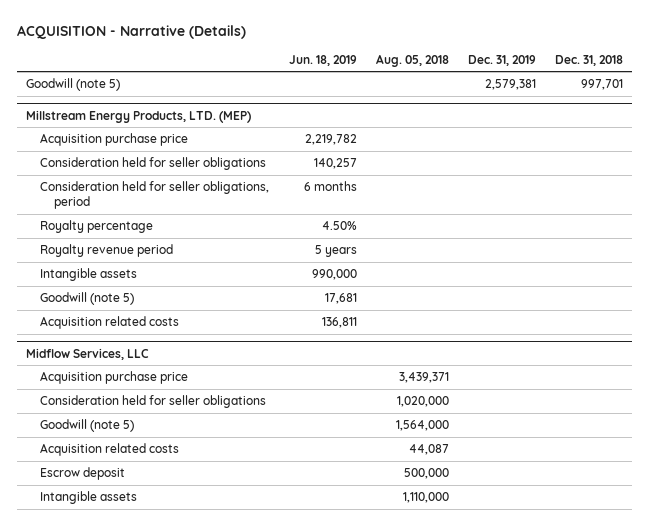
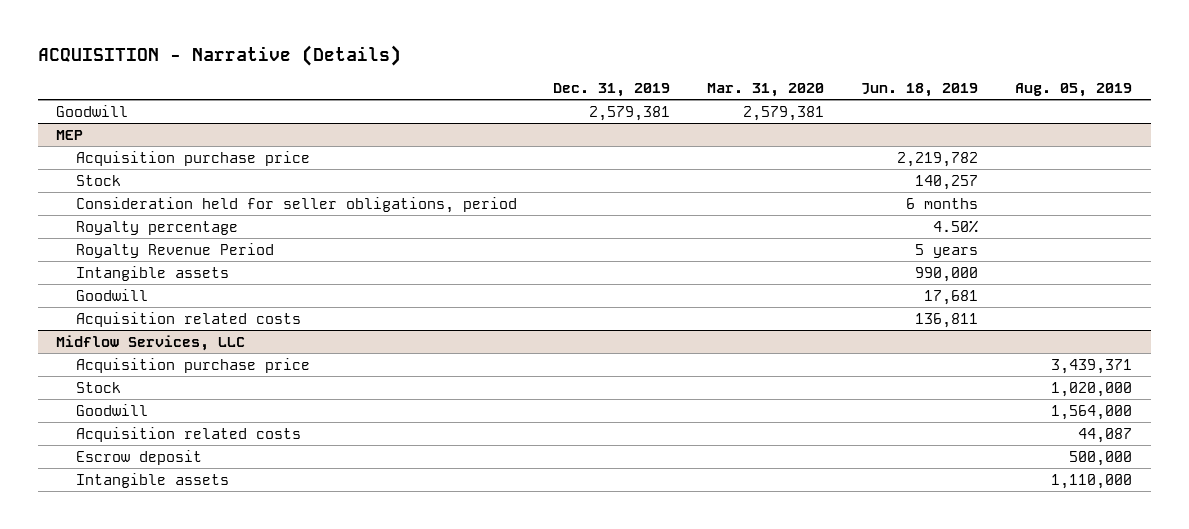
[375,53,449,67] Aug. 05, 2018 -> none
[554,54,623,66] Dec. 31, 2018 -> none
none -> [707,83,825,98] Mar. 31, 2020
none -> [1015,83,1133,98] Aug. 05, 2019
[26,78,121,92] Goodwill (note 5) -> [56,104,129,117] Goodwill
[26,109,252,123] Millstream Energy Products, LTD. (MEP) -> [56,129,84,140] MEP
[40,157,267,171] Consideration held for seller obligations -> [75,174,121,186] Stock
[40,244,174,258] Royalty revenue period -> [75,242,274,258] Royalty Revenue Period
[40,292,135,306] Goodwill (note 5) -> [75,288,148,301] Goodwill
[40,395,267,409] Consideration held for seller obligations -> [75,381,121,393] Stock
[40,419,135,433] Goodwill (note 5) -> [75,403,148,416] Goodwill

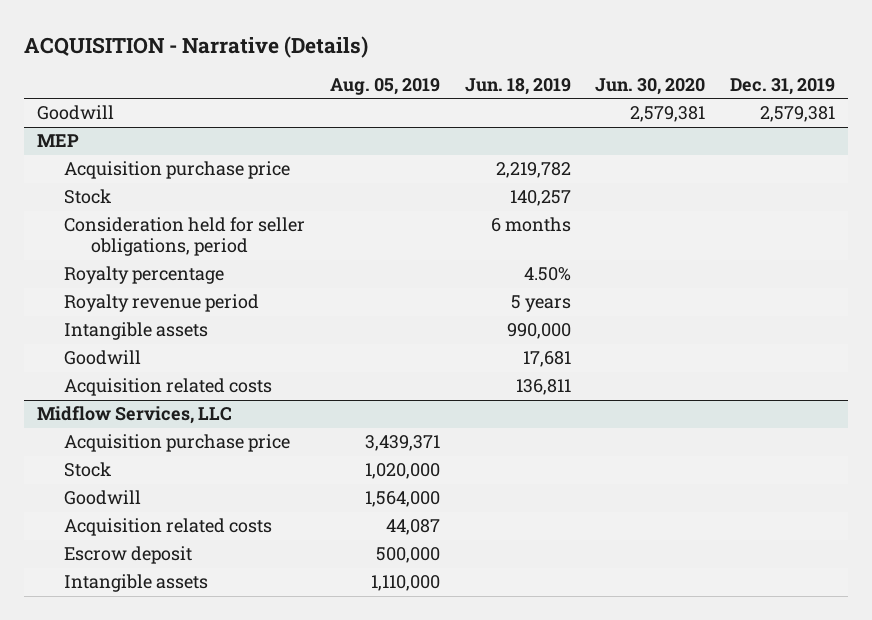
[707,83,825,98] Mar. 31, 2020 -> none
none -> [595,77,706,95] Jun. 30, 2020
[75,242,274,258] Royalty Revenue Period -> [63,294,259,313] Royalty revenue period

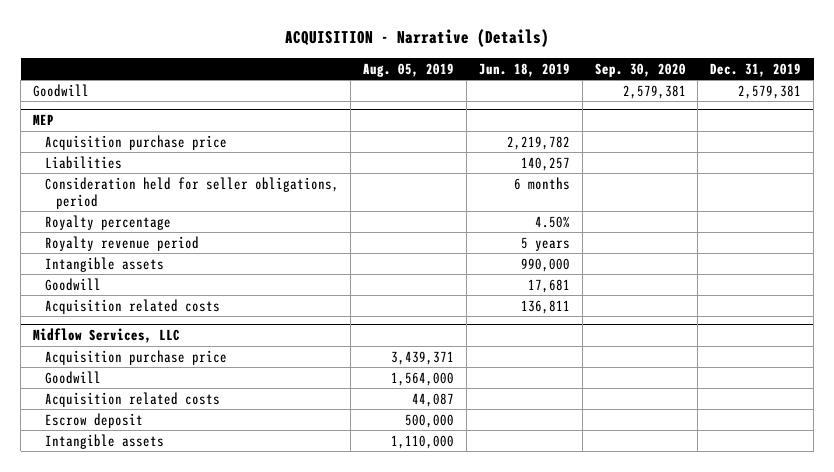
[595,77,706,95] Jun. 30, 2020 -> none
none -> [594,62,686,77] Sep. 30, 2020
[63,189,111,205] Stock -> [44,155,122,169] Liabilities
[63,462,111,478] Stock -> none

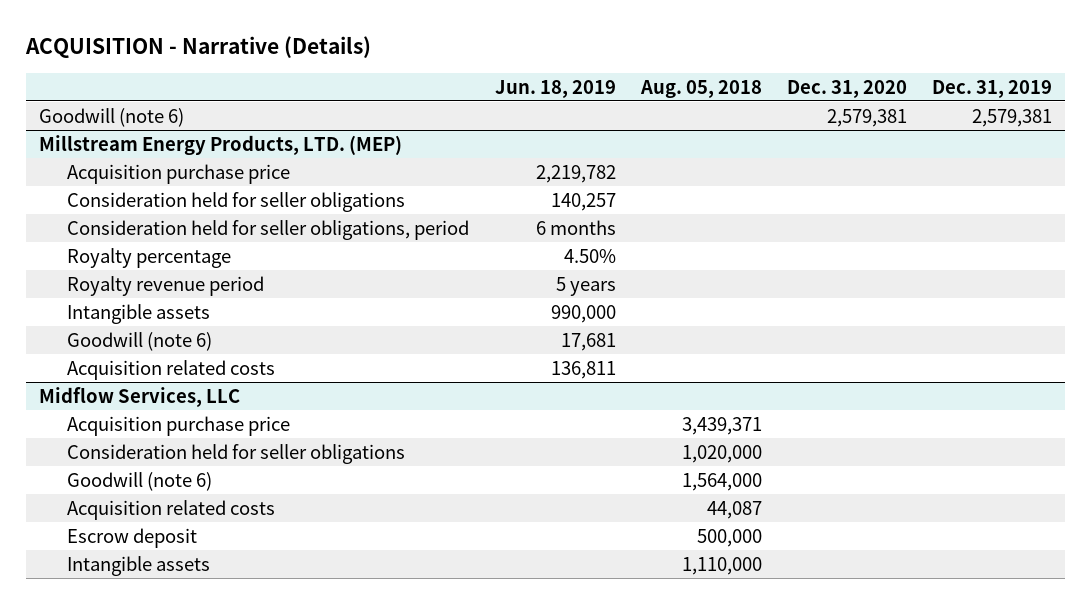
[363,62,455,77] Aug. 05, 2019 -> none
[594,62,686,77] Sep. 30, 2020 -> none
none -> [639,79,762,98] Aug. 05, 2018
none -> [786,79,907,98] Dec. 31, 2020
[33,83,90,97] Goodwill -> [38,107,184,127] Goodwill (note 6)
[33,114,55,126] MEP -> [38,134,402,155] Millstream Energy Products, LTD. (MEP)
[44,155,122,169] Liabilities -> [67,191,406,212] Consideration held for seller obligations
[44,277,101,291] Goodwill -> [67,331,213,351] Goodwill (note 6)
none -> [67,443,406,464] Consideration held for seller obligations
[44,370,101,384] Goodwill -> [67,471,213,491] Goodwill (note 6)

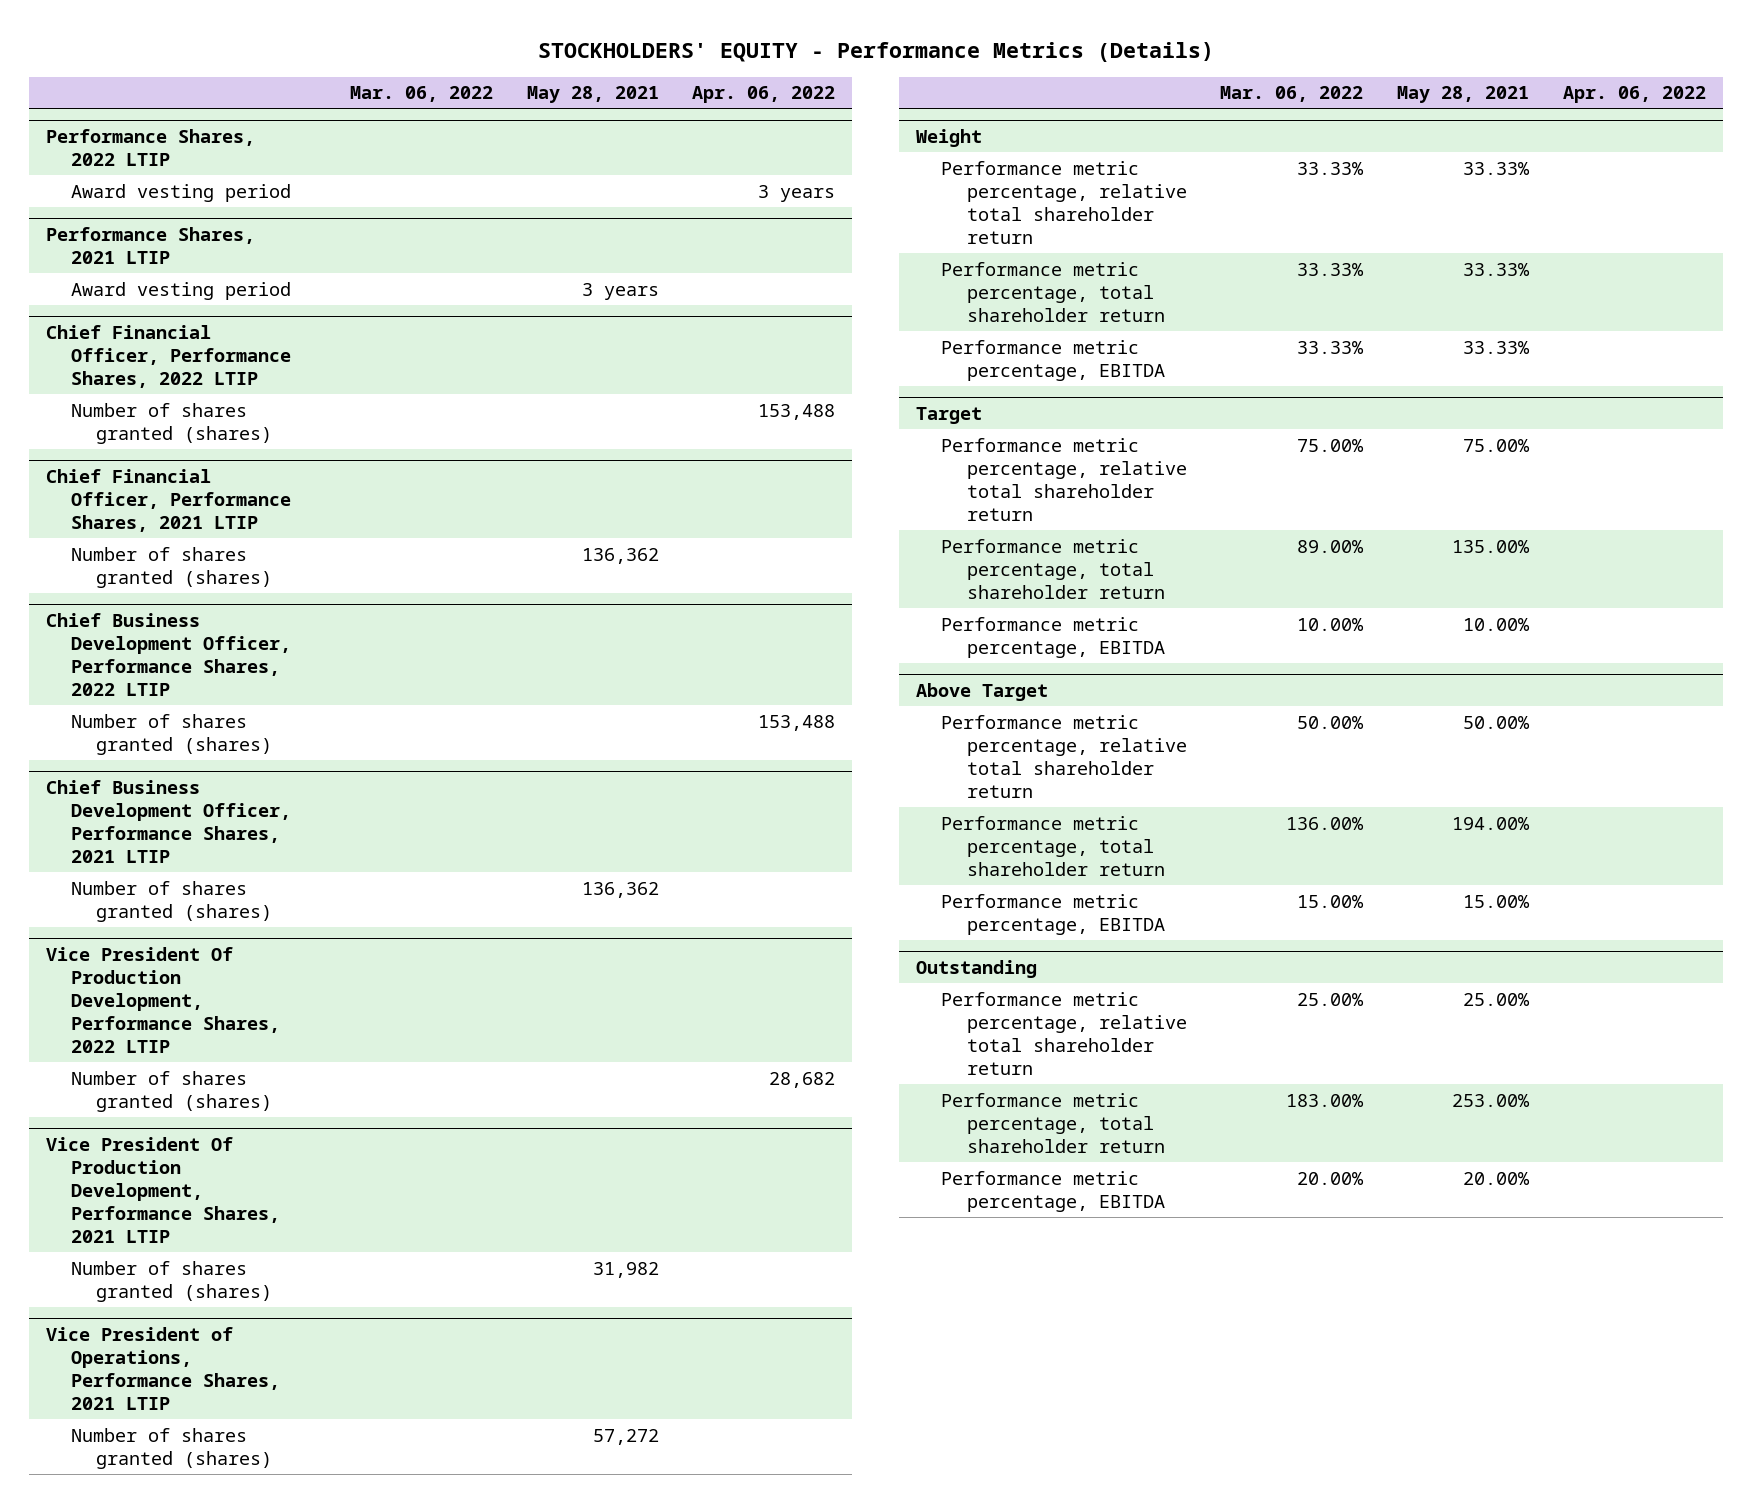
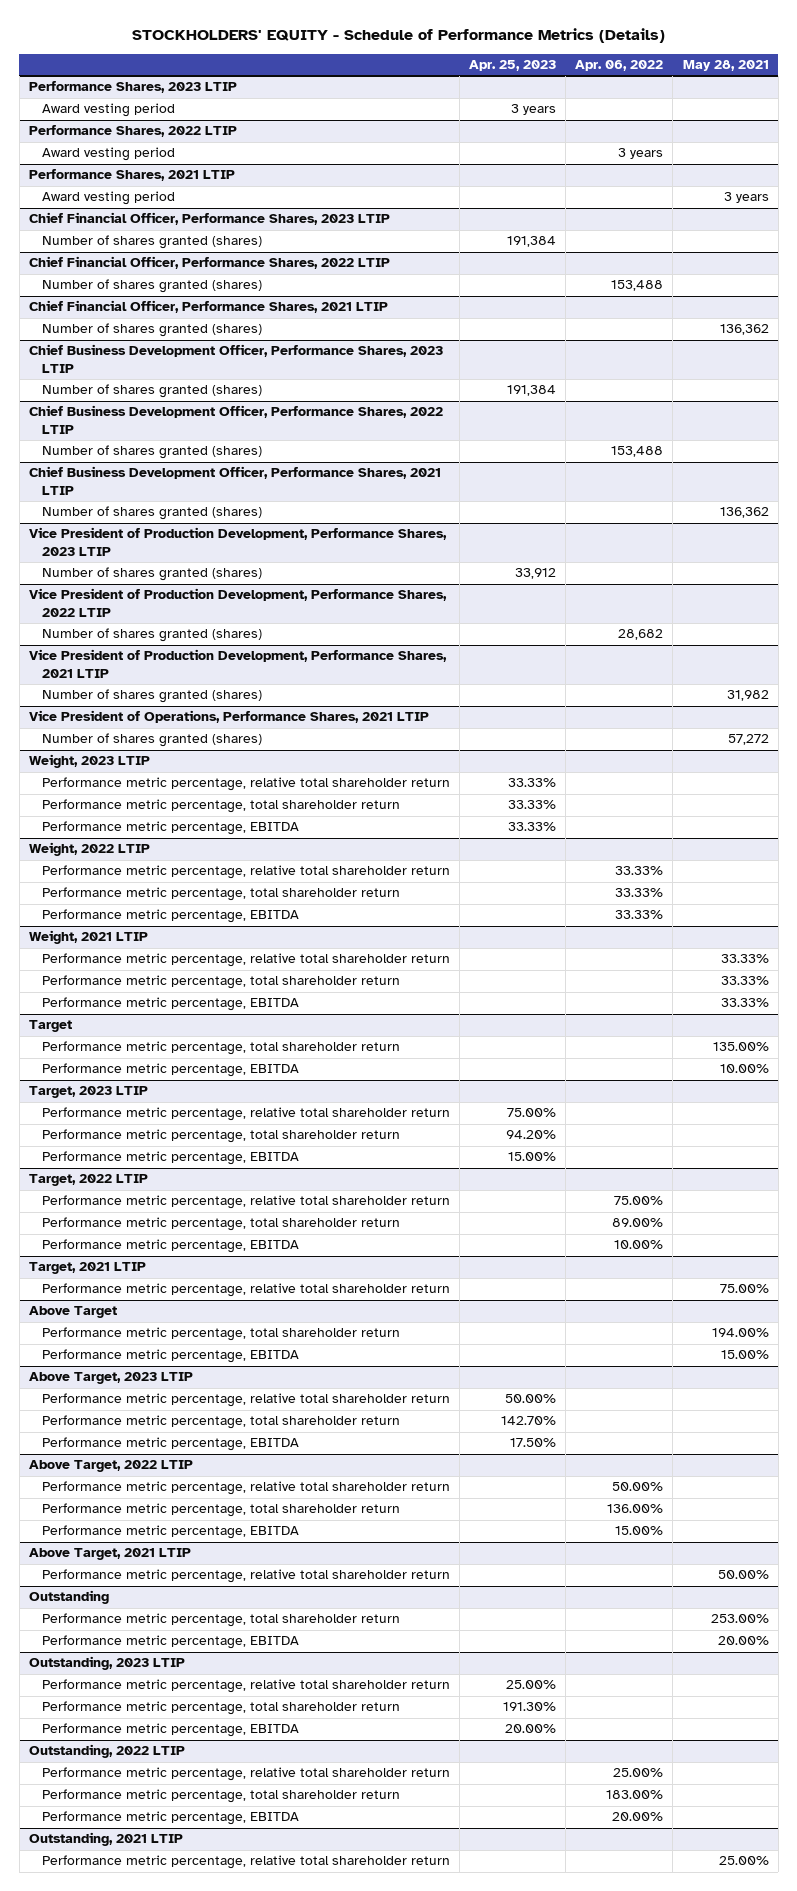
[537,41,1214,62] STOCKHOLDERS' EQUITY - Performance Metrics (Details) -> [131,28,665,44] STOCKHOLDERS' EQUITY - Schedule of Performance Metrics (Details)
[349,86,493,103] Mar. 06, 2022 -> none
none -> [469,60,557,72] Apr. 25, 2023
none -> [28,81,237,94] Performance Shares, 2023 LTIP
none -> [42,103,176,118] Award vesting period
none -> [28,212,390,226] Chief Financial Officer, Performance Shares, 2023 LTIP
none -> [42,235,263,250] Number of shares granted (shares)
none -> [28,344,443,373] Chief Business Development Officer, Performance Shares, 2023 LTIP
none -> [42,384,263,399] Number of shares granted (shares)
none -> [28,527,447,556] Vice President of Production Development, Performance Shares, 2023 LTIP
none -> [42,567,263,582] Number of shares granted (shares)
[45,947,280,1053] Vice President Of Production Development, Performance Shares, 2022 LTIP -> [28,588,447,617] Vice President of Production Development, Performance Shares, 2022 LTIP
[45,1137,280,1243] Vice President Of Production Development, Performance Shares, 2021 LTIP -> [28,649,447,678] Vice President of Production Development, Performance Shares, 2021 LTIP
none -> [28,754,150,769] Weight, 2023 LTIP
none -> [42,777,451,792] Performance metric percentage, relative total shareholder return
none -> [42,799,401,814] Performance metric percentage, total shareholder return
none -> [42,821,300,836] Performance metric percentage, EBITDA
none -> [28,842,150,857] Weight, 2022 LTIP
none -> [42,865,451,880] Performance metric percentage, relative total shareholder return
none -> [42,887,401,902] Performance metric percentage, total shareholder return
none -> [42,909,300,924] Performance metric percentage, EBITDA
[916,129,983,148] Weight -> [28,930,148,945] Weight, 2021 LTIP
[941,437,1187,521] Performance metric percentage, relative total shareholder return -> none
none -> [28,1086,148,1099] Target, 2023 LTIP
none -> [42,1107,451,1122] Performance metric percentage, relative total shareholder return
none -> [42,1129,401,1144] Performance metric percentage, total shareholder return
none -> [42,1151,300,1166] Performance metric percentage, EBITDA
none -> [28,1174,148,1187] Target, 2022 LTIP
none -> [42,1195,451,1210] Performance metric percentage, relative total shareholder return
none -> [42,1217,401,1232] Performance metric percentage, total shareholder return
none -> [42,1239,300,1254] Performance metric percentage, EBITDA
none -> [28,1262,146,1275] Target, 2021 LTIP
none -> [42,1283,451,1298] Performance metric percentage, relative total shareholder return
[941,714,1187,798] Performance metric percentage, relative total shareholder return -> none
none -> [28,1372,193,1385] Above Target, 2023 LTIP
none -> [42,1393,451,1408] Performance metric percentage, relative total shareholder return
none -> [42,1415,401,1430] Performance metric percentage, total shareholder return
none -> [42,1437,300,1452] Performance metric percentage, EBITDA
none -> [28,1460,193,1473] Above Target, 2022 LTIP
none -> [42,1481,451,1496] Performance metric percentage, relative total shareholder return
none -> [42,1503,401,1518] Performance metric percentage, total shareholder return
none -> [42,1525,300,1540] Performance metric percentage, EBITDA
none -> [28,1548,191,1561] Above Target, 2021 LTIP
none -> [42,1569,451,1584] Performance metric percentage, relative total shareholder return
[941,991,1187,1075] Performance metric percentage, relative total shareholder return -> none
none -> [28,1656,185,1671] Outstanding, 2023 LTIP
none -> [42,1679,451,1694] Performance metric percentage, relative total shareholder return
none -> [42,1701,401,1716] Performance metric percentage, total shareholder return
none -> [42,1723,300,1738] Performance metric percentage, EBITDA
none -> [28,1744,185,1759] Outstanding, 2022 LTIP
none -> [42,1767,451,1782] Performance metric percentage, relative total shareholder return
none -> [42,1789,401,1804] Performance metric percentage, total shareholder return
none -> [42,1811,300,1826] Performance metric percentage, EBITDA
none -> [28,1832,183,1847] Outstanding, 2021 LTIP
none -> [42,1855,451,1870] Performance metric percentage, relative total shareholder return

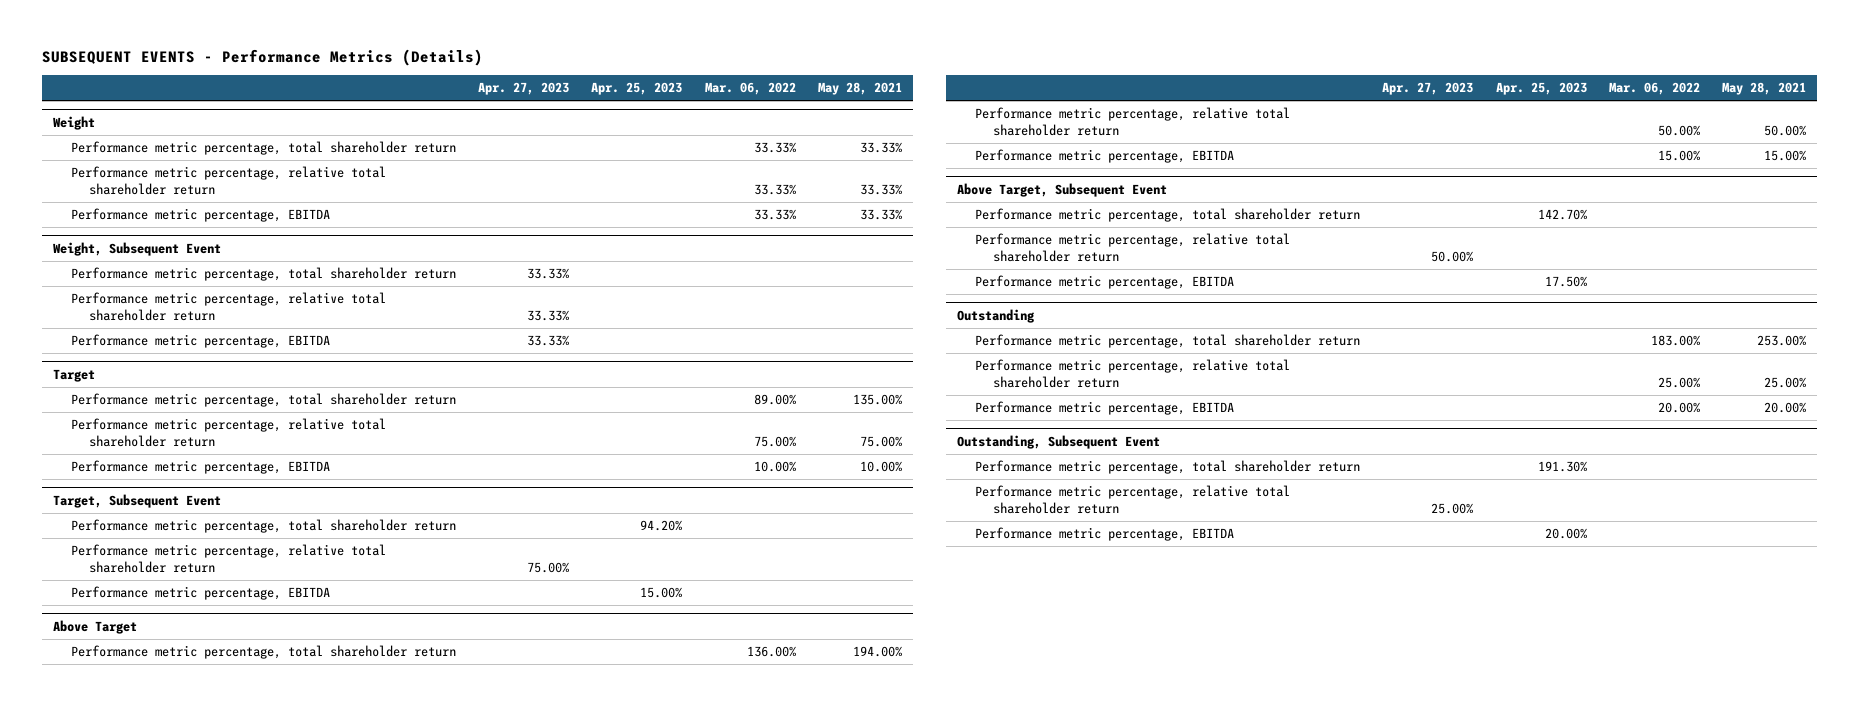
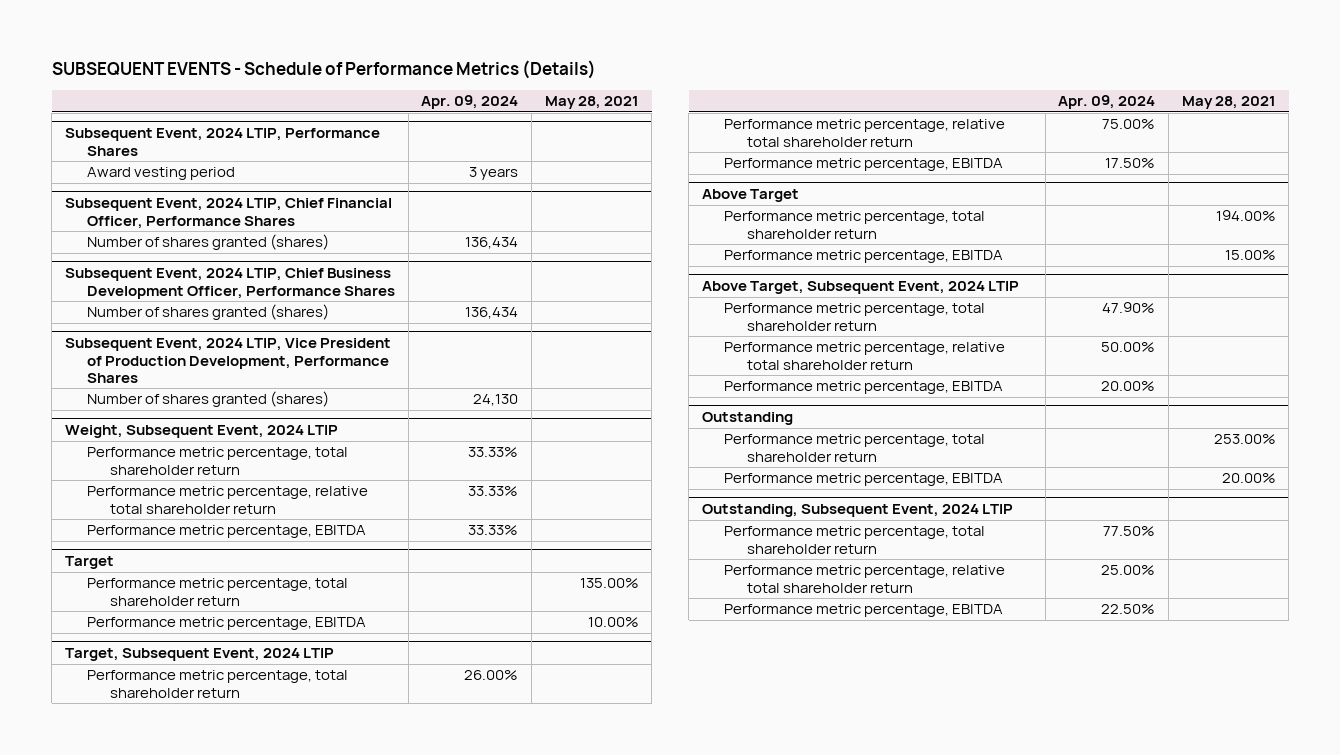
[41,49,483,67] SUBSEQUENT EVENTS - Performance Metrics (Details) -> [51,59,596,79] SUBSEQUENT EVENTS - Schedule of Performance Metrics (Details)
[478,82,570,96] Apr. 27, 2023 -> none
[591,82,683,96] Apr. 25, 2023 -> none
[704,82,796,96] Mar. 06, 2022 -> none
none -> [421,95,519,110] Apr. 09, 2024
[52,115,95,130] Weight -> none
[70,141,456,156] Performance metric percentage, total shareholder return -> none
[70,166,386,196] Performance metric percentage, relative total shareholder return -> none
[70,208,330,223] Performance metric percentage, EBITDA -> none
none -> [64,128,380,156] Subsequent Event, 2024 LTIP, Performance Shares
none -> [87,167,236,181] Award vesting period
none -> [64,198,392,229] Subsequent Event, 2024 LTIP, Chief Financial Officer, Performance Shares
none -> [87,234,330,251] Number of shares granted (shares)
none -> [64,268,396,299] Subsequent Event, 2024 LTIP, Chief Business Development Officer, Performance Shares
none -> [87,304,330,321] Number of shares granted (shares)
none -> [64,338,391,383] Subsequent Event, 2024 LTIP, Vice President of Production Development, Performance Shares
none -> [87,391,330,408] Number of shares granted (shares)
[52,241,221,256] Weight, Subsequent Event -> [64,425,338,439] Weight, Subsequent Event, 2024 LTIP
[70,418,386,448] Performance metric percentage, relative total shareholder return -> none
[52,493,221,508] Target, Subsequent Event -> [64,648,334,662] Target, Subsequent Event, 2024 LTIP
[975,107,1291,137] Performance metric percentage, relative total shareholder return -> none
[957,182,1168,197] Above Target, Subsequent Event -> [701,281,1019,295] Above Target, Subsequent Event, 2024 LTIP
[975,359,1291,389] Performance metric percentage, relative total shareholder return -> none
[957,434,1161,449] Outstanding, Subsequent Event -> [701,504,1013,518] Outstanding, Subsequent Event, 2024 LTIP

